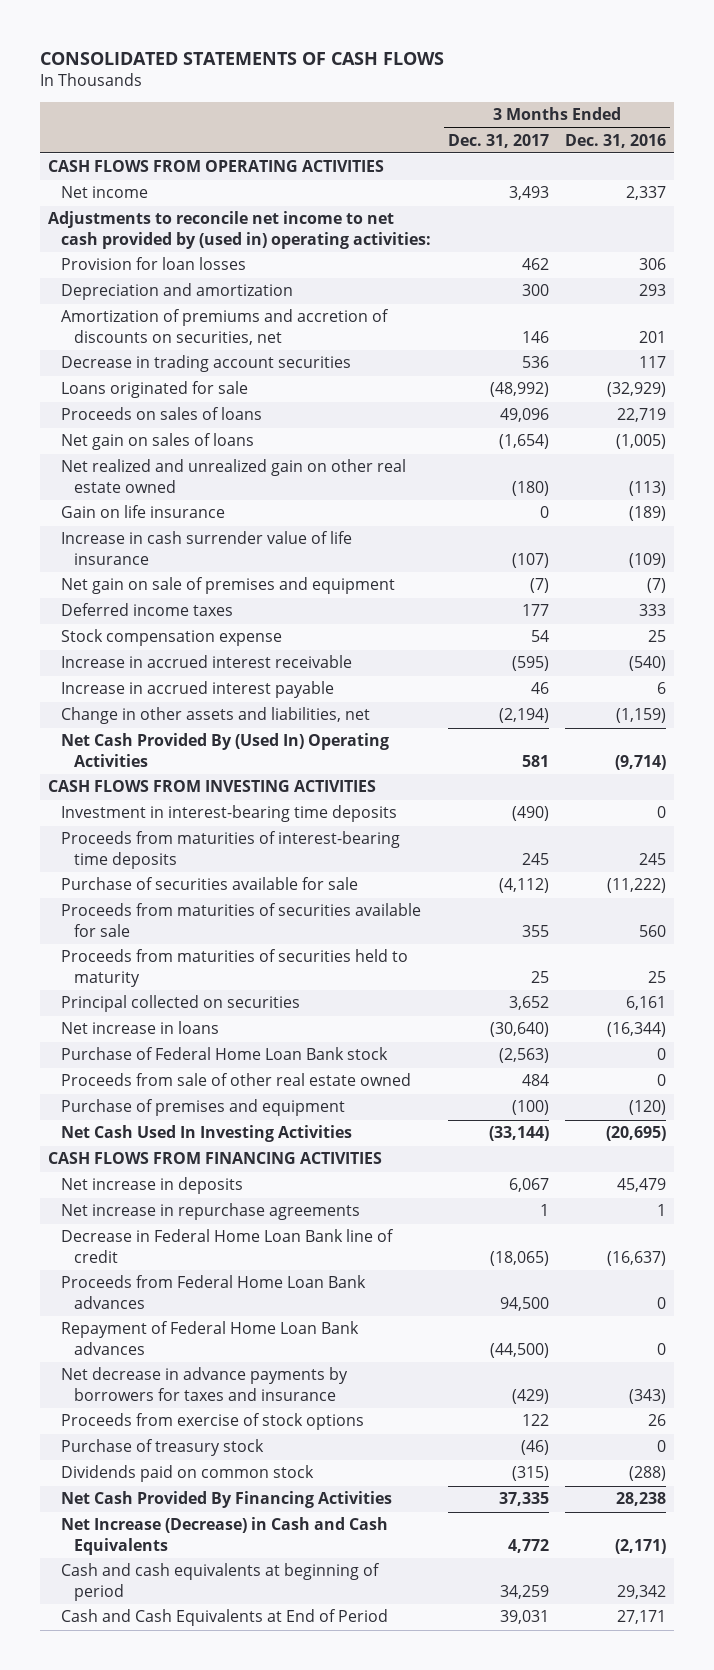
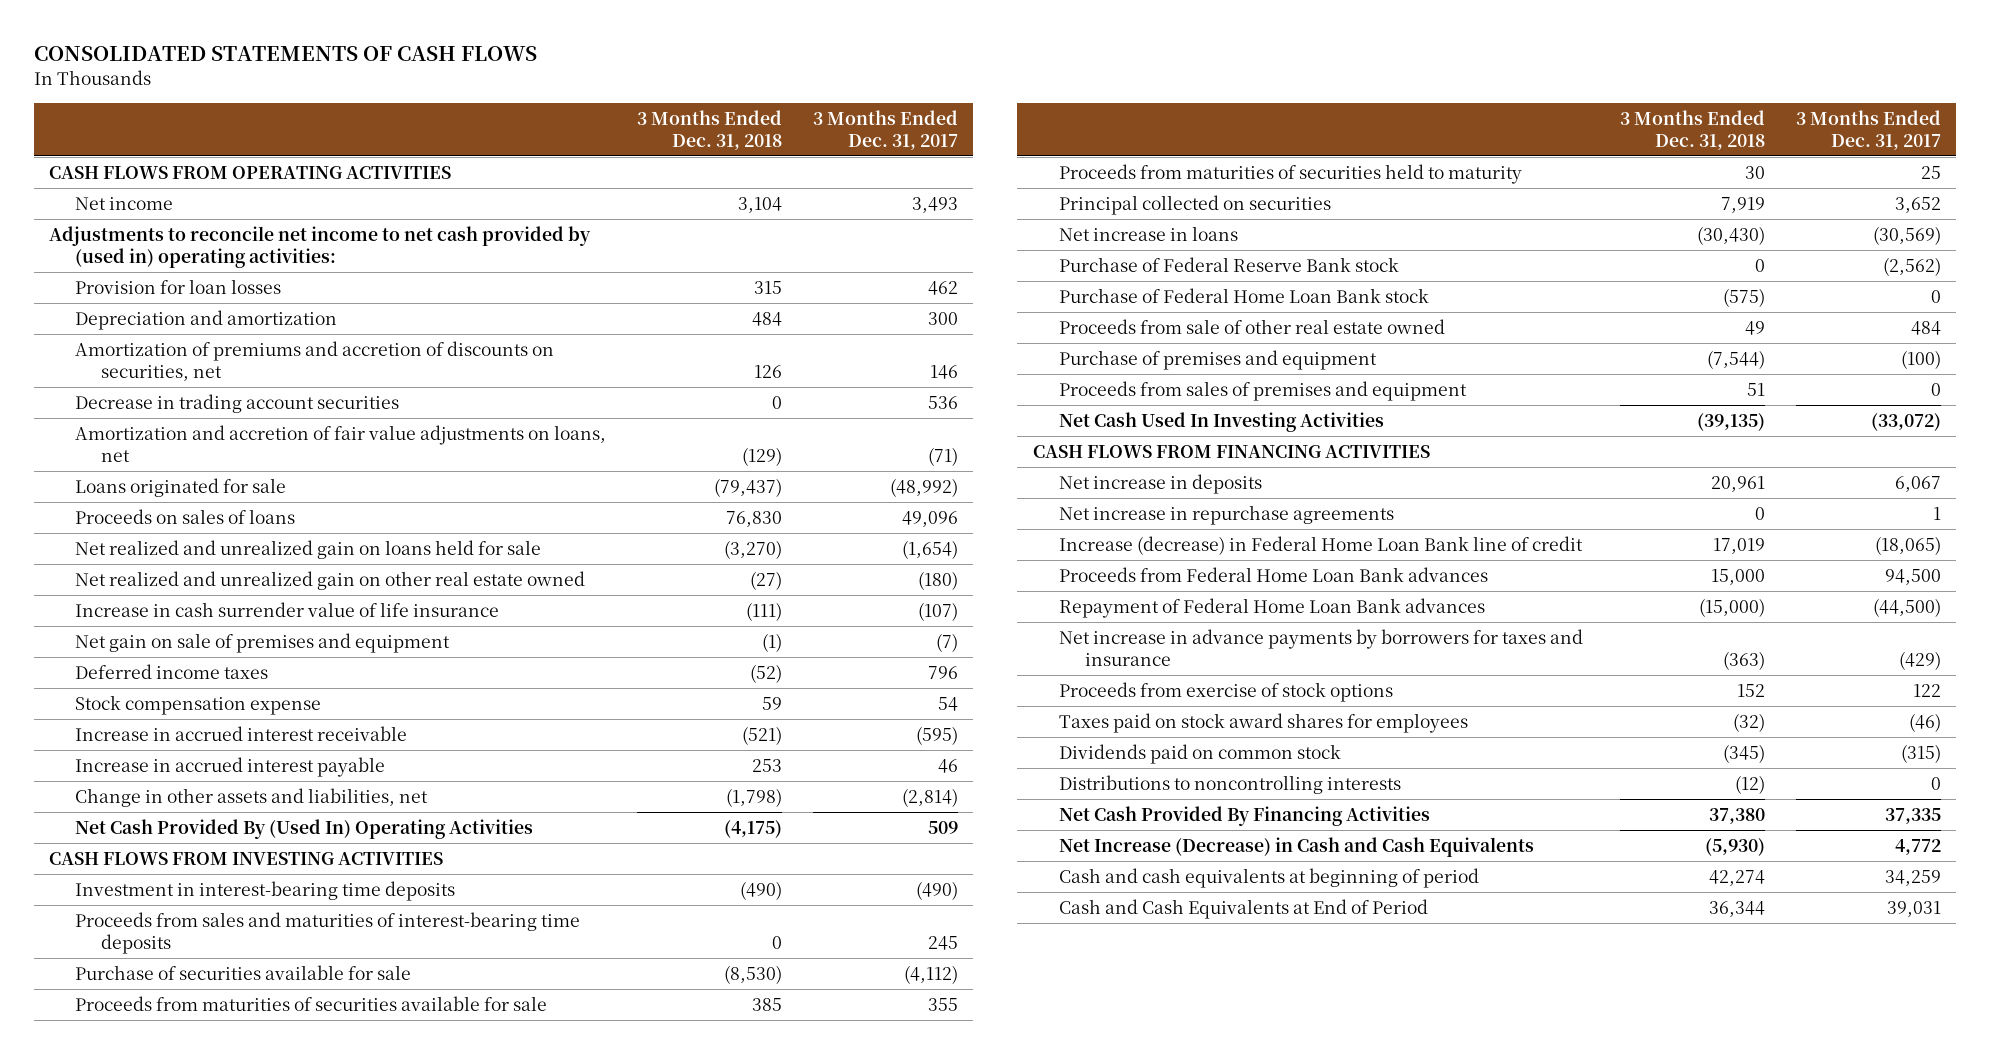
[565,133,667,148] Dec. 31, 2016 -> none
none -> [636,110,782,150] 3 Months Ended Dec. 31, 2018
none -> [75,425,607,462] Amortization and accretion of fair value adjustments on loans, net
[61,433,255,451] Net gain on sales of loans -> [75,540,542,560] Net realized and unrealized gain on loans held for sale
[61,505,226,519] Gain on life insurance -> none
[521,604,549,617] 177 -> [927,666,958,680] 796
[498,708,549,724] (2,194) -> [901,788,958,808] (2,814)
[521,754,549,767] 581 -> [927,821,958,835] 509
[61,831,401,869] Proceeds from maturities of interest-bearing time deposits -> [75,912,581,954] Proceeds from sales and maturities of interest-bearing time deposits
[489,1022,549,1038] (30,640) -> [1872,226,1941,246] (30,569)
none -> [1058,257,1399,273] Purchase of Federal Reserve Bank stock
[498,1048,549,1064] (2,563) -> [1930,290,1941,304] 0
none -> [1058,381,1467,402] Proceeds from sales of premises and equipment
[488,1126,549,1142] (33,144) -> [1870,413,1941,432] (33,072)
[61,1229,395,1263] Decrease in Federal Home Loan Bank line of credit -> [1058,536,1583,556] Increase (decrease) in Federal Home Loan Bank line of credit
[61,1367,349,1401] Net decrease in advance payments by borrowers for taxes and insurance -> [1058,629,1583,666] Net increase in advance payments by borrowers for taxes and insurance
[61,1439,265,1457] Purchase of treasury stock -> none
none -> [1058,713,1468,734] Taxes paid on stock award shares for employees
none -> [1058,775,1401,795] Distributions to noncontrolling interests

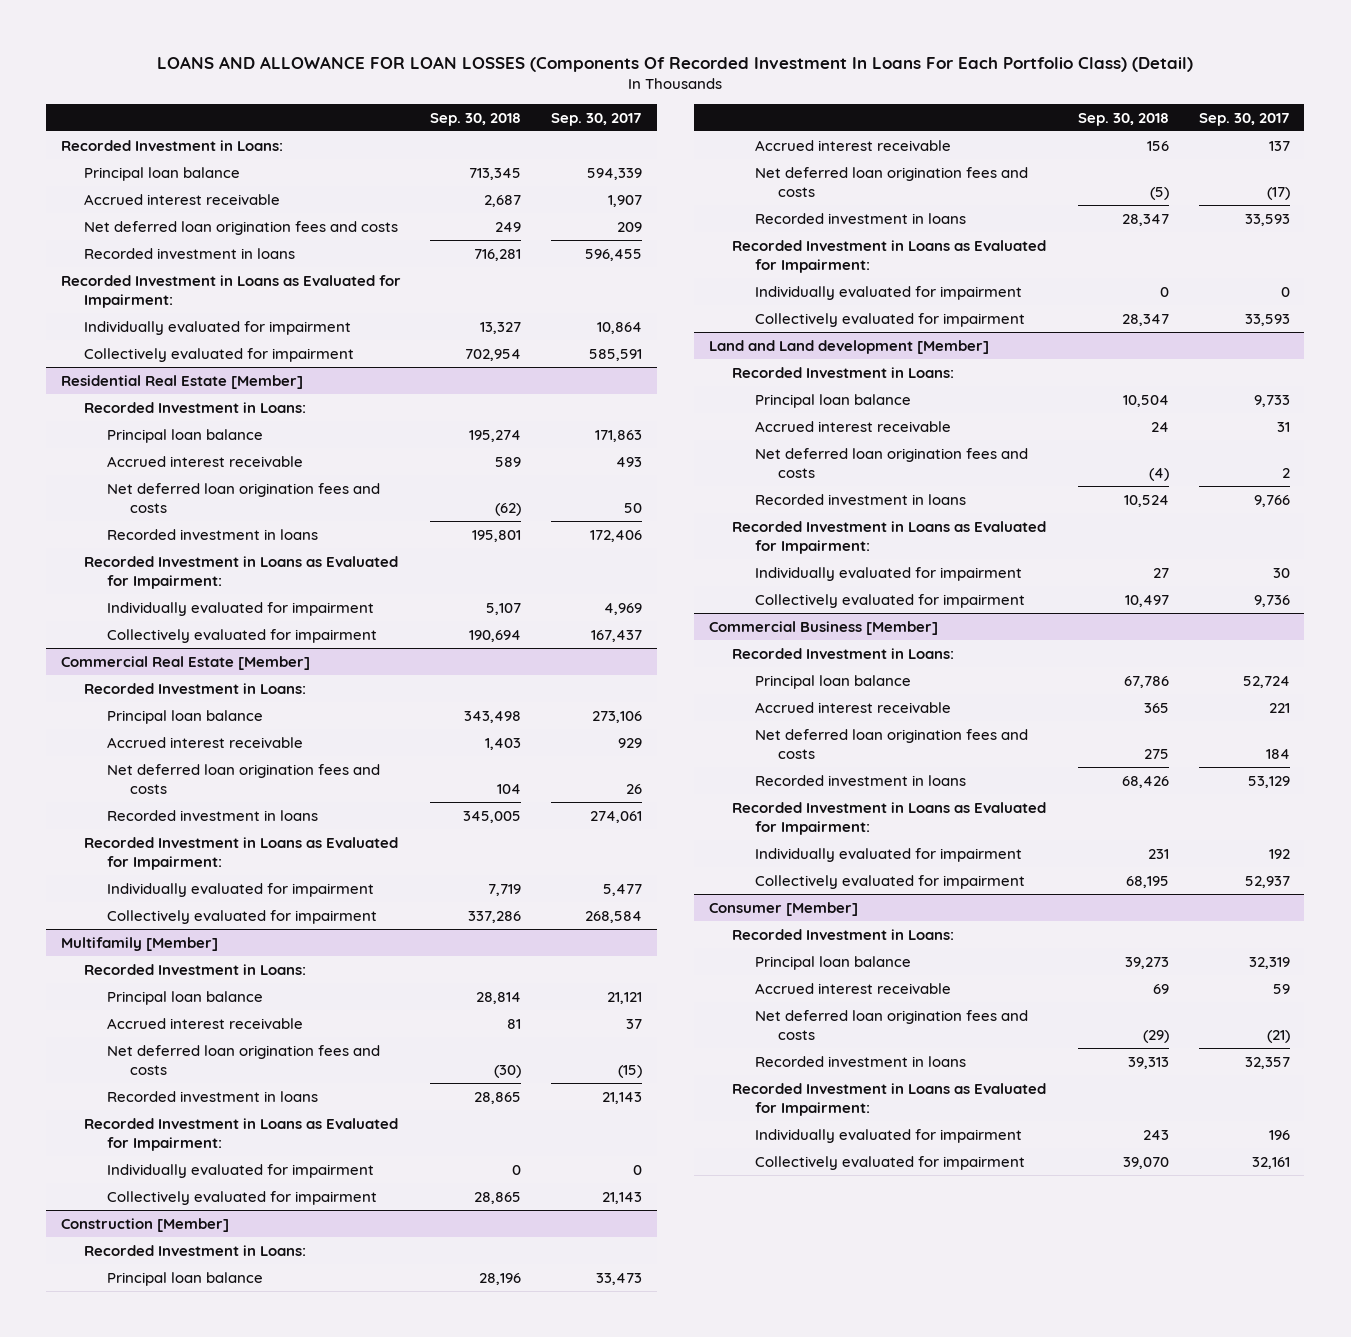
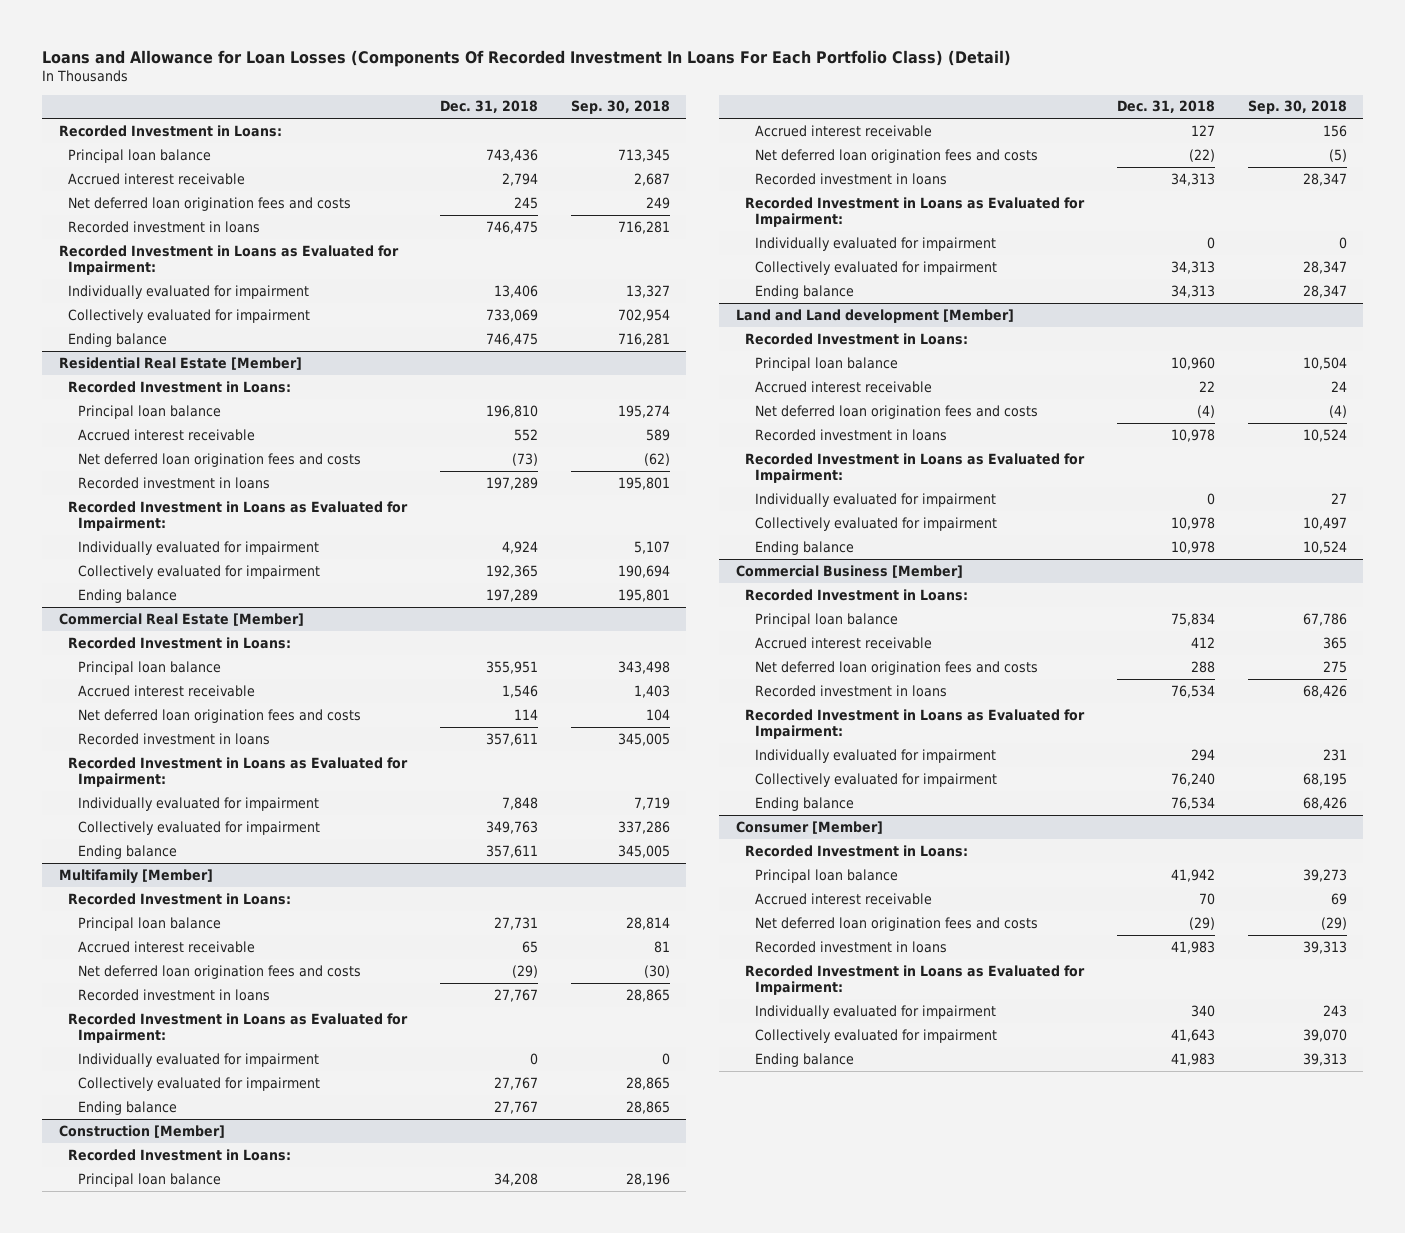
[157,56,1194,73] LOANS AND ALLOWANCE FOR LOAN LOSSES (Components Of Recorded Investment In Loans For Each Portfolio Class) (Detail) -> [42,50,1012,68] Loans and Allowance for Loan Losses (Components Of Recorded Investment In Loans For Each Portfolio Class) (Detail)
[550,112,642,126] Sep. 30, 2017 -> none
none -> [439,100,538,114] Dec. 31, 2018
none -> [68,332,168,347] Ending balance
none -> [77,588,177,603] Ending balance
none -> [77,844,177,859] Ending balance
none -> [77,1100,177,1115] Ending balance
none -> [755,284,855,299] Ending balance
none -> [755,540,855,555] Ending balance
none -> [755,796,855,811] Ending balance
none -> [755,1052,855,1067] Ending balance

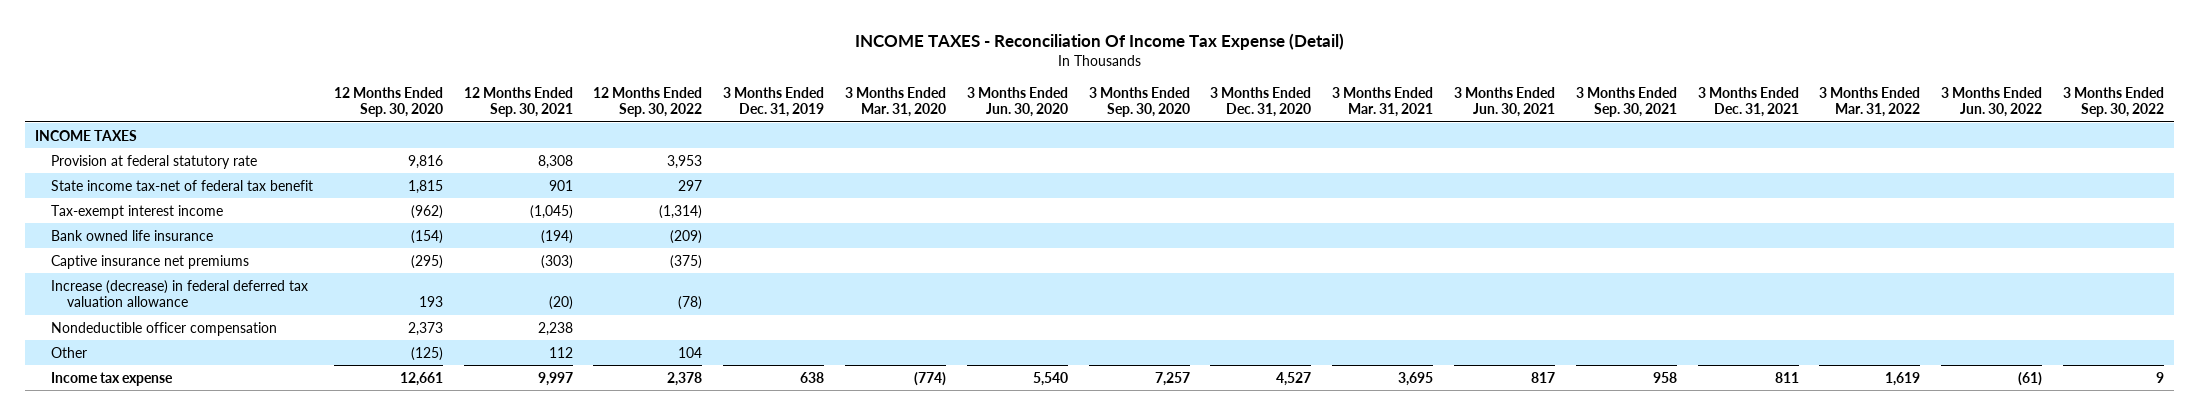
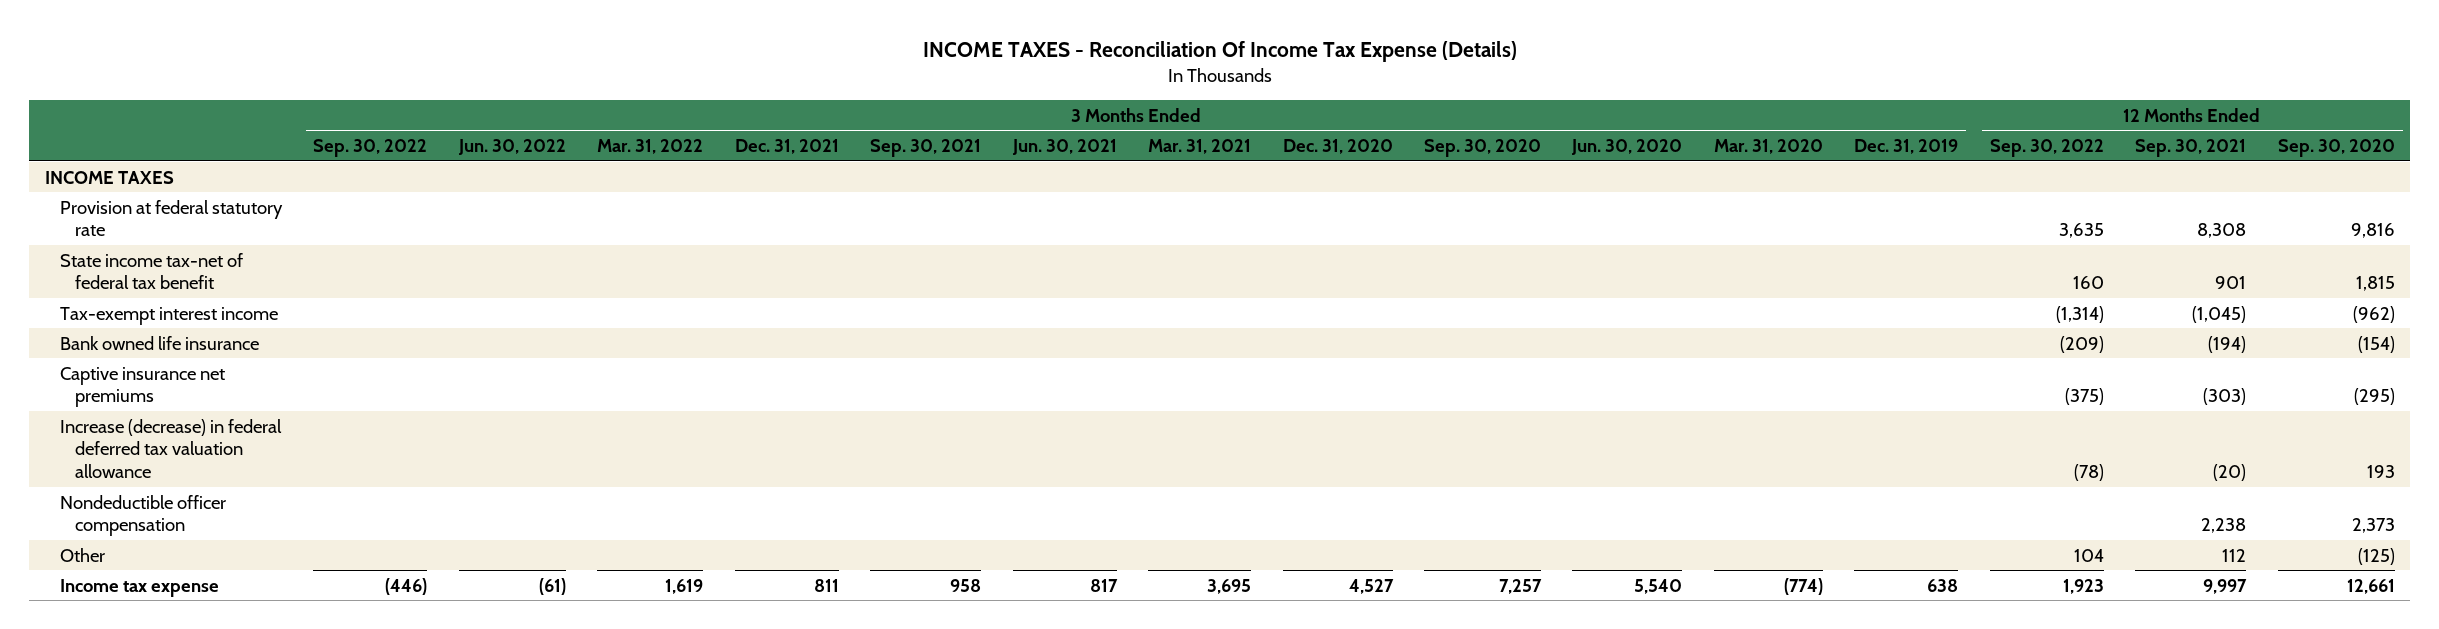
[854,32,1344,50] INCOME TAXES - Reconciliation Of Income Tax Expense (Detail) -> [922,41,1517,63] INCOME TAXES - Reconciliation Of Income Tax Expense (Details)
[667,154,703,169] 3,953 -> [2058,223,2104,239] 3,635
[678,179,703,191] 297 -> [2072,276,2104,290] 160
[667,371,703,386] 2,378 -> [2062,578,2104,594] 1,923
[2156,371,2165,383] 9 -> [385,577,428,595] (446)

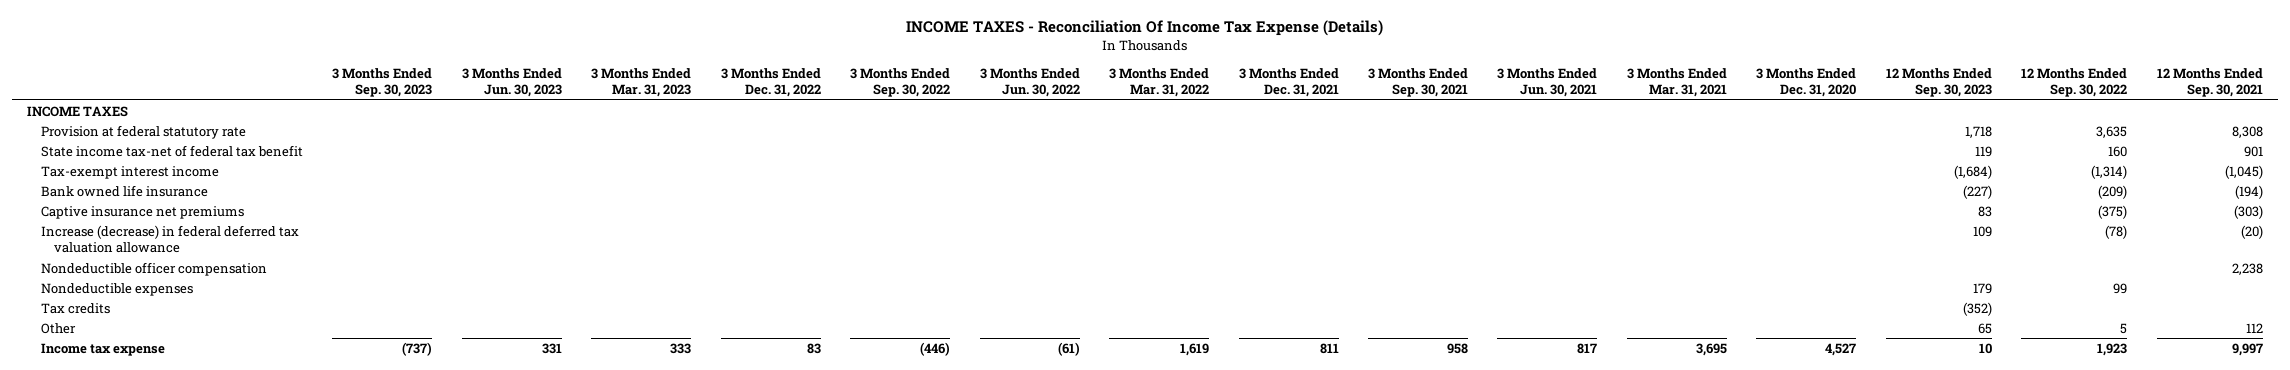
[1424,139,1542,158] Sep. 30, 2020 -> none
[1571,139,1683,156] Jun. 30, 2020 -> none
[1713,139,1823,155] Mar. 31, 2020 -> none
[1854,139,1959,155] Dec. 31, 2019 -> none
[2277,139,2395,158] Sep. 30, 2020 -> none
none -> [332,67,433,98] 3 Months Ended Sep. 30, 2023
none -> [461,67,562,98] 3 Months Ended Jun. 30, 2023
none -> [591,67,692,98] 3 Months Ended Mar. 31, 2023
none -> [720,67,821,98] 3 Months Ended Dec. 31, 2022
none -> [1885,67,1992,98] 12 Months Ended Sep. 30, 2023
none -> [40,282,193,296] Nondeductible expenses
none -> [40,302,110,314] Tax credits
[2073,548,2104,562] 104 -> [2120,322,2128,334] 5

